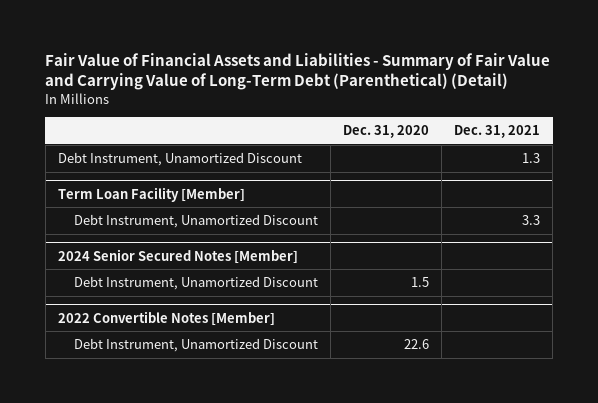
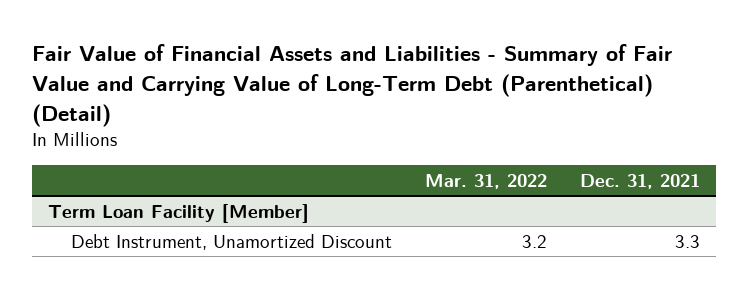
[343,125,430,139] Dec. 31, 2020 -> none
none -> [425,173,548,189] Mar. 31, 2022
[57,152,302,167] Debt Instrument, Unamortized Discount -> none
[57,248,298,264] 2024 Senior Secured Notes [Member] -> none
[73,276,318,291] Debt Instrument, Unamortized Discount -> none
[57,310,275,326] 2022 Convertible Notes [Member] -> none
[73,338,318,353] Debt Instrument, Unamortized Discount -> none

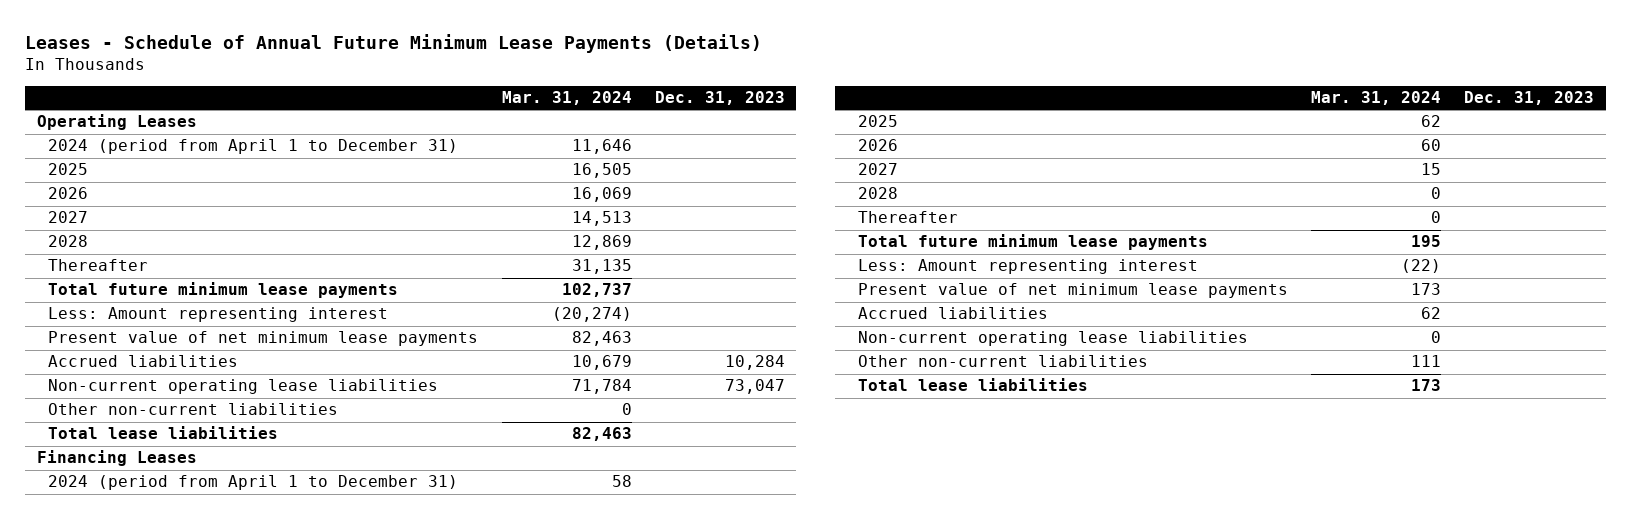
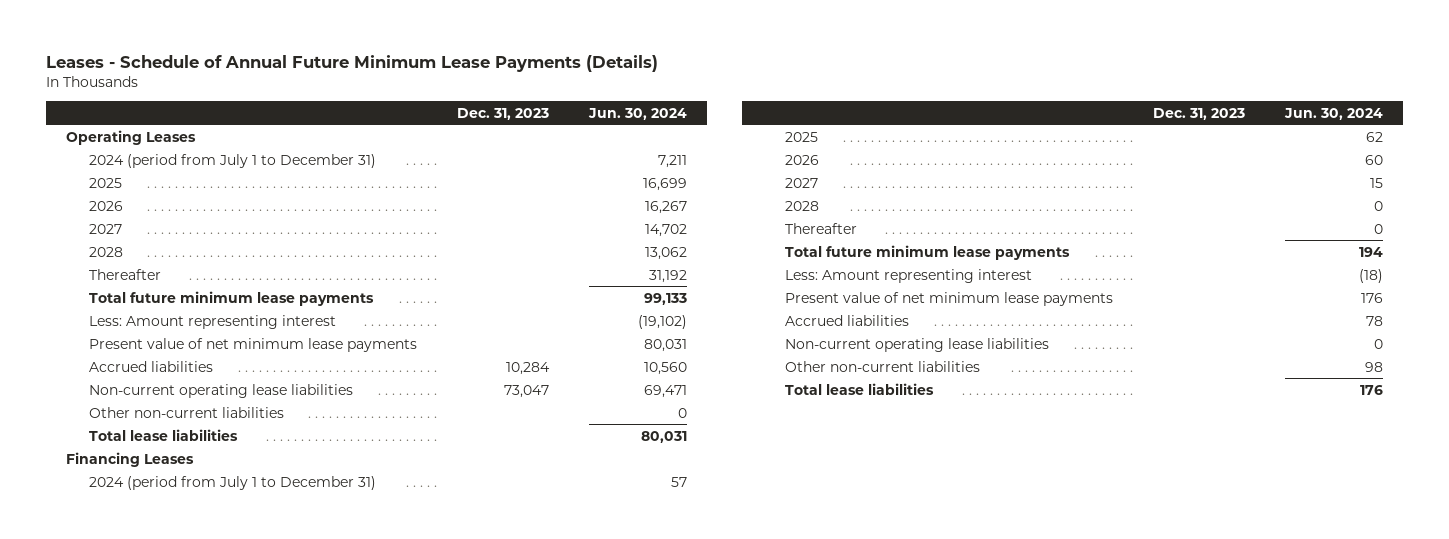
[501,90,632,105] Mar. 31, 2024 -> none
none -> [587,107,687,120] Jun. 30, 2024
[48,139,459,155] 2024 (period from April 1 to December 31) -> [88,153,376,168] 2024 (period from July 1 to December 31)
[48,475,459,491] 2024 (period from April 1 to December 31) -> [88,475,376,490] 2024 (period from July 1 to December 31)

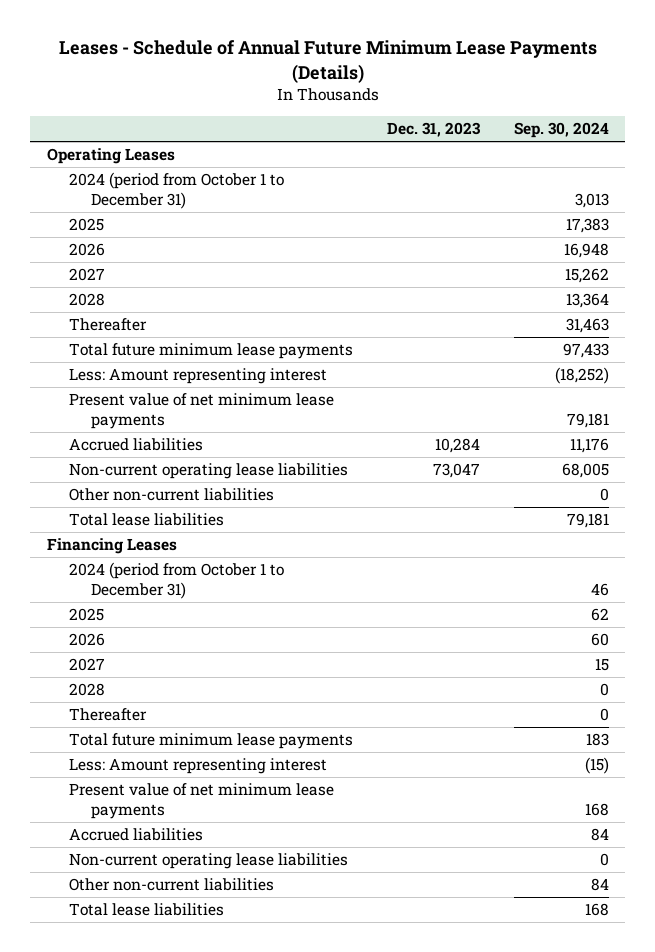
[587,107,687,120] Jun. 30, 2024 -> none
none -> [513,121,609,138] Sep. 30, 2024
[88,153,376,168] 2024 (period from July 1 to December 31) -> [68,172,284,209] 2024 (period from October 1 to December 31)
[88,475,376,490] 2024 (period from July 1 to December 31) -> [68,562,284,599] 2024 (period from October 1 to December 31)

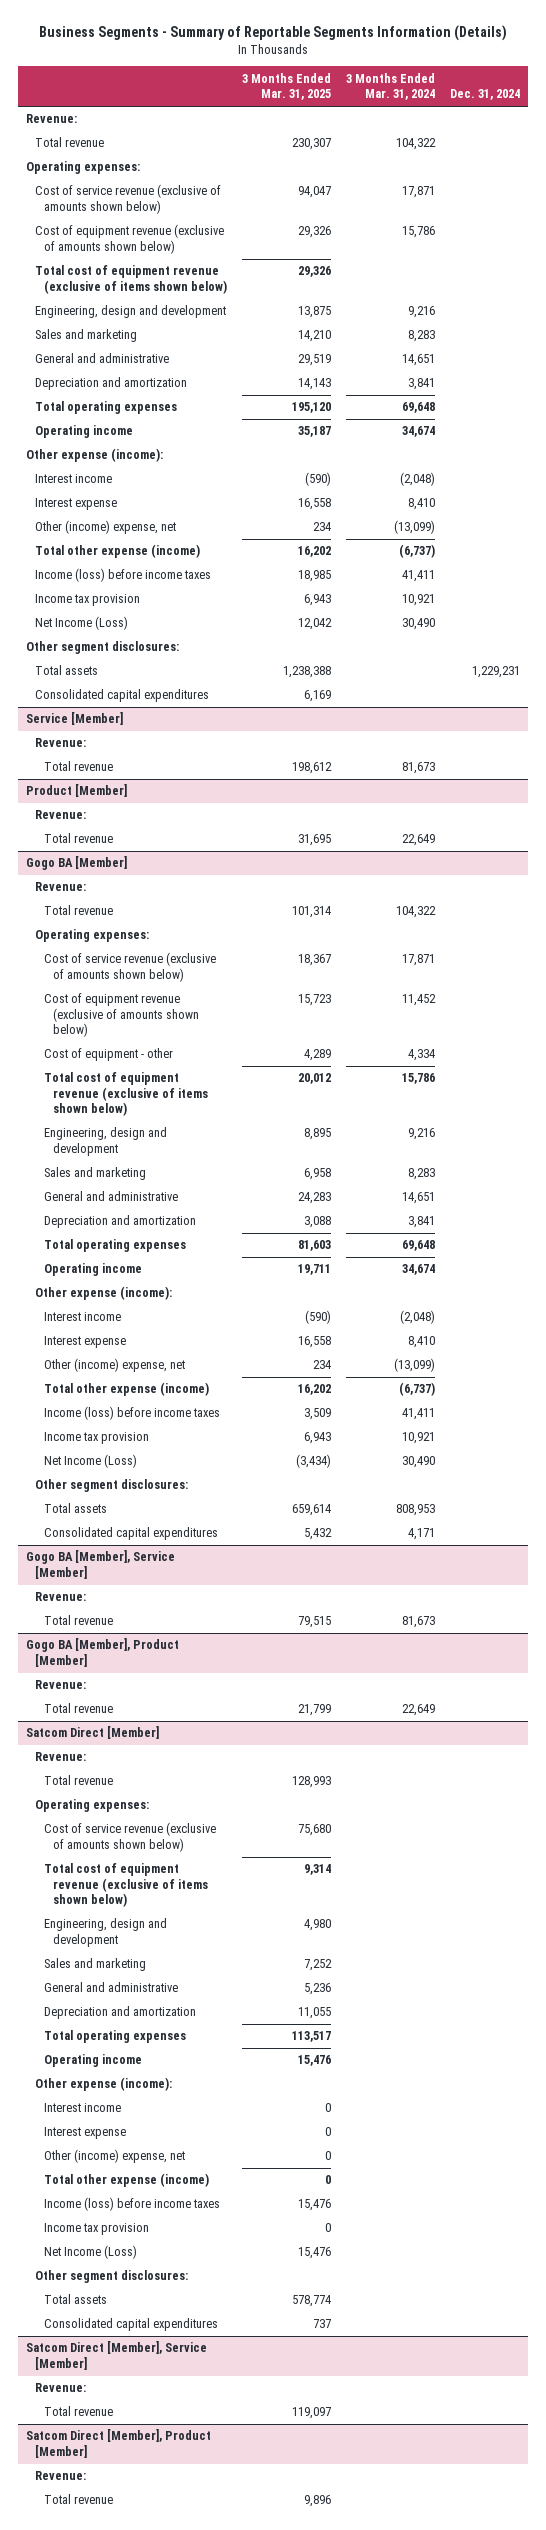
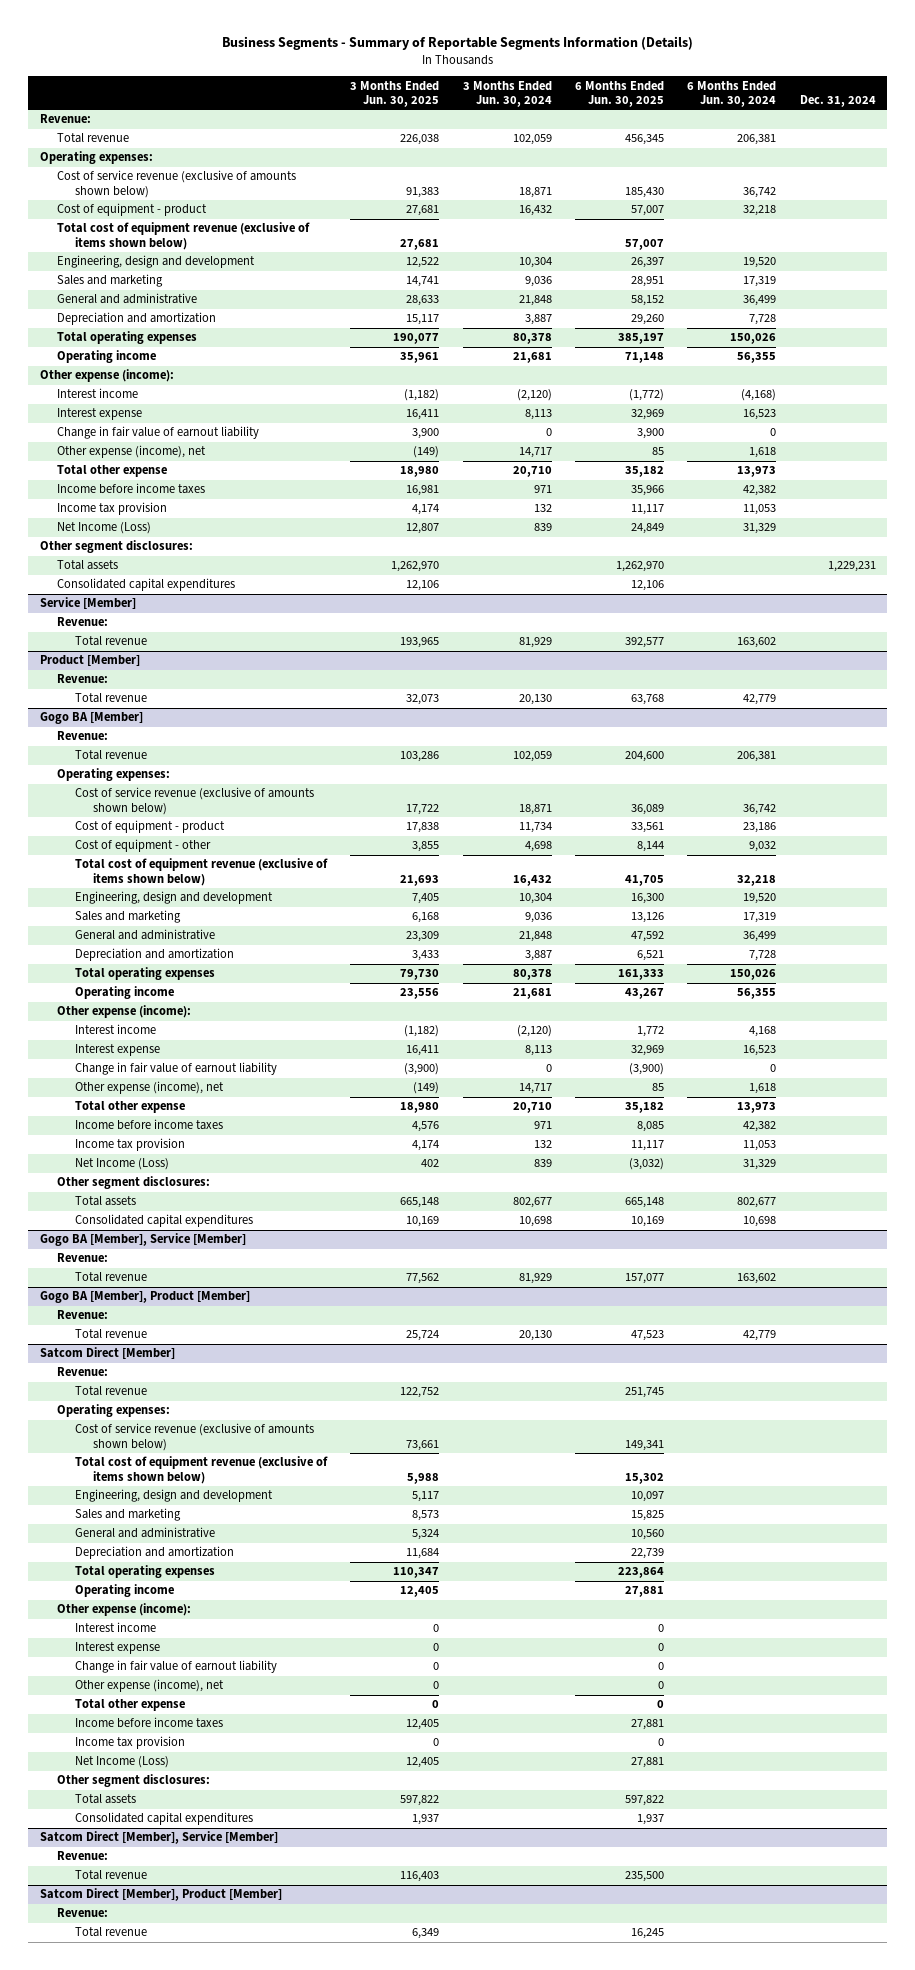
[242,72,332,101] 3 Months Ended Mar. 31, 2025 -> none
[346,72,436,101] 3 Months Ended Mar. 31, 2024 -> none
none -> [350,80,440,108] 3 Months Ended Jun. 30, 2025
none -> [462,80,552,108] 3 Months Ended Jun. 30, 2024
none -> [574,80,664,108] 6 Months Ended Jun. 30, 2025
none -> [687,80,777,108] 6 Months Ended Jun. 30, 2024
[34,224,224,254] Cost of equipment revenue (exclusive of amounts shown below) -> [57,203,208,217] Cost of equipment - product
none -> [57,426,260,440] Change in fair value of earnout liability
[34,520,176,535] Other (income) expense, net -> [57,445,207,459] Other expense (income), net
[34,544,200,559] Total other expense (income) -> [57,465,168,478] Total other expense
[34,568,211,583] Income (loss) before income taxes -> [57,483,206,495] Income before income taxes
[44,993,200,1038] Cost of equipment revenue (exclusive of amounts shown below) -> [75,820,226,834] Cost of equipment - product
none -> [75,1062,278,1076] Change in fair value of earnout liability
[44,1358,186,1373] Other (income) expense, net -> [75,1081,225,1095] Other expense (income), net
[44,1382,210,1397] Total other expense (income) -> [75,1101,186,1114] Total other expense
[44,1406,221,1421] Income (loss) before income taxes -> [75,1119,224,1131] Income before income taxes
none -> [75,1660,278,1674] Change in fair value of earnout liability
[44,2149,186,2164] Other (income) expense, net -> [75,1679,225,1693] Other expense (income), net
[44,2173,210,2188] Total other expense (income) -> [75,1699,186,1712] Total other expense
[44,2197,221,2212] Income (loss) before income taxes -> [75,1717,224,1729] Income before income taxes

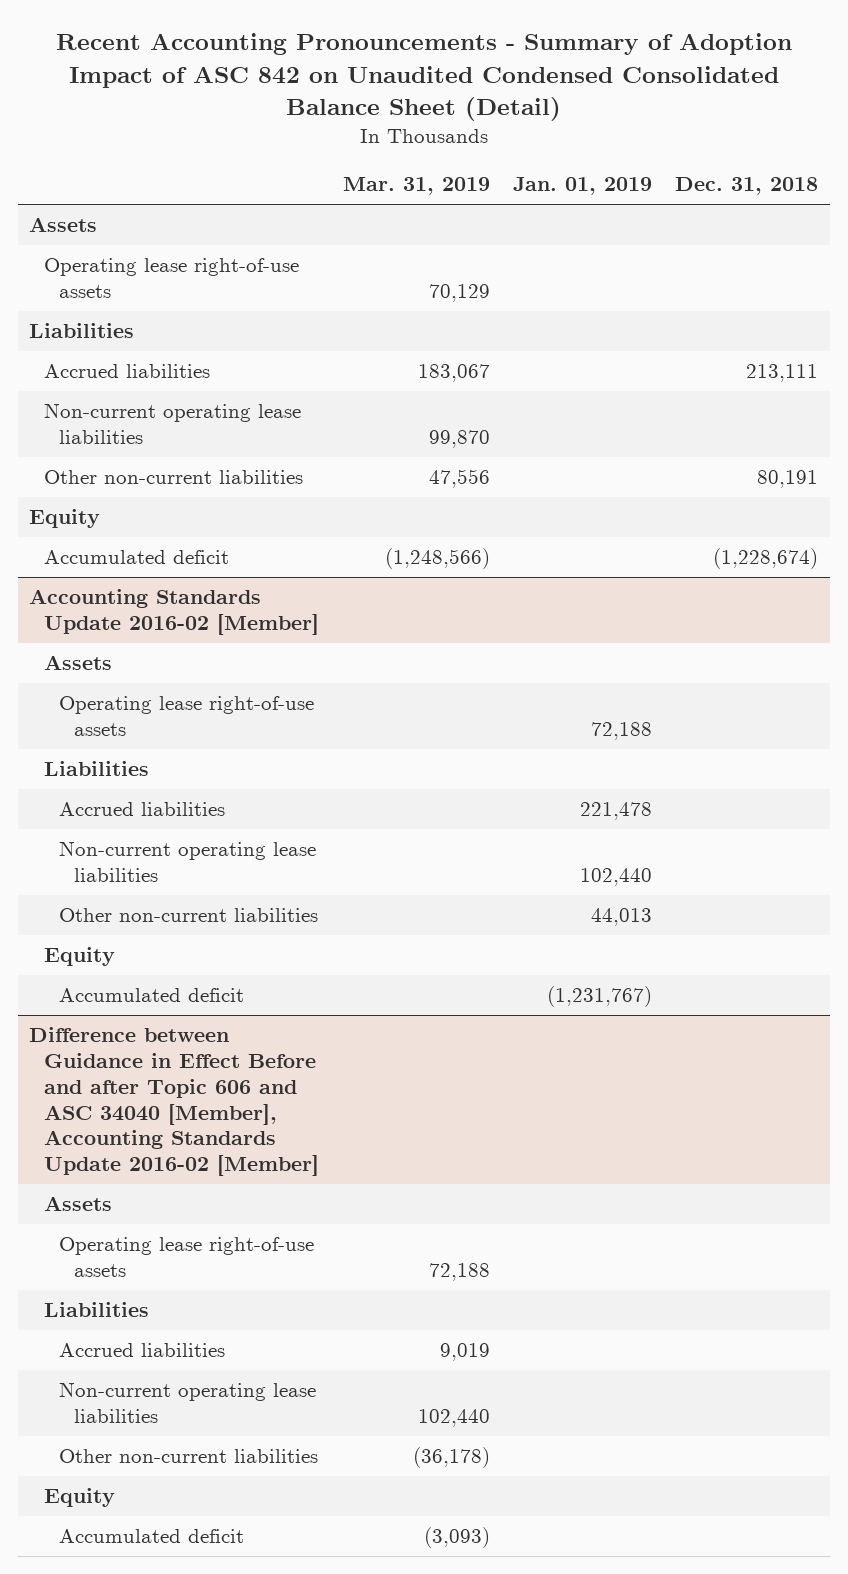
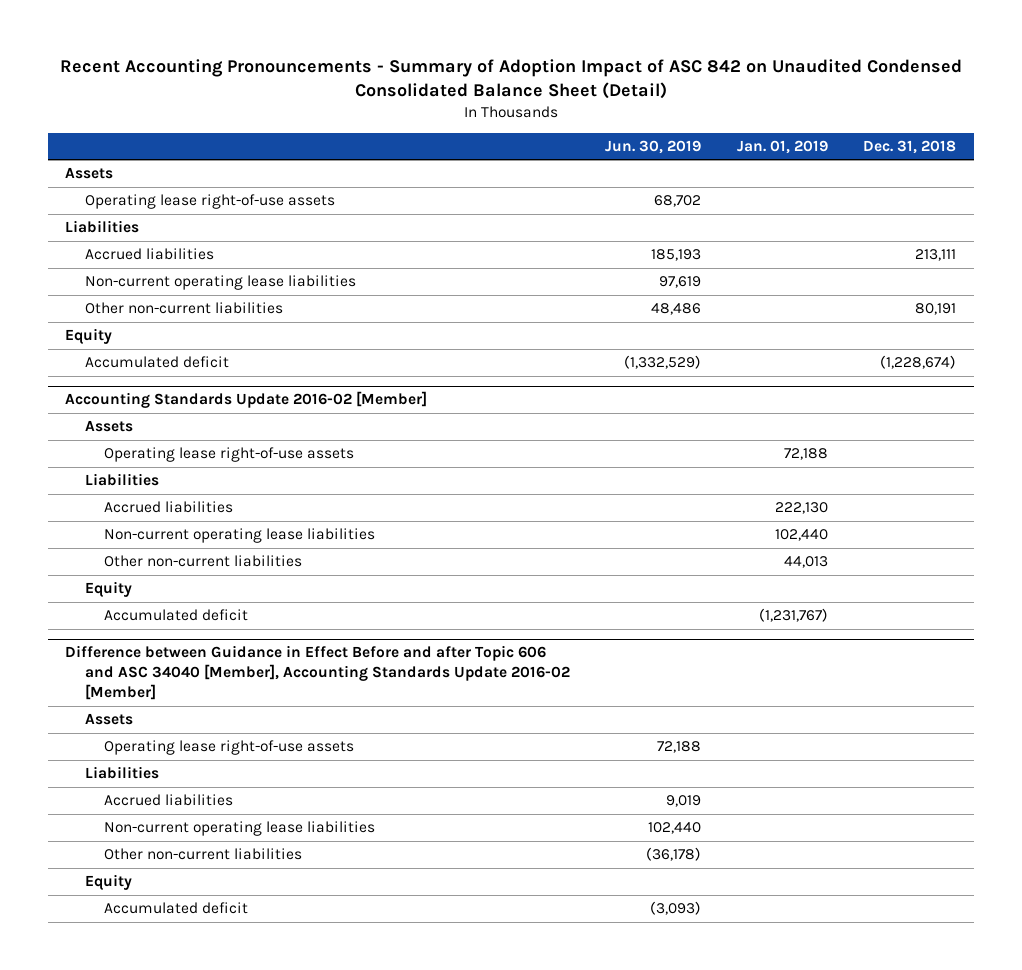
[342,177,490,196] Mar. 31, 2019 -> none
none -> [605,139,702,154] Jun. 30, 2019
[580,802,653,821] 221,478 -> [774,502,828,515] 222,130

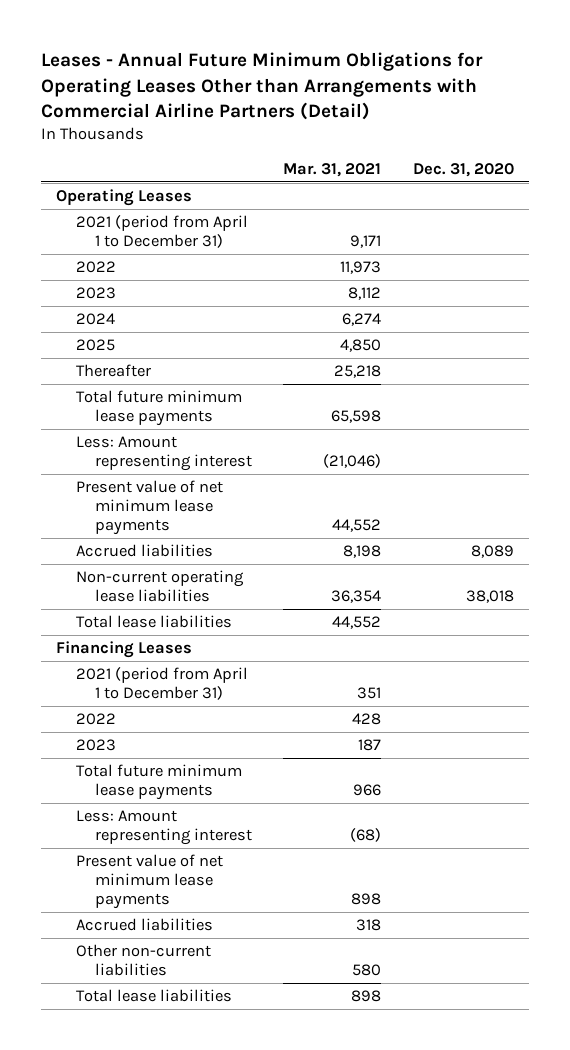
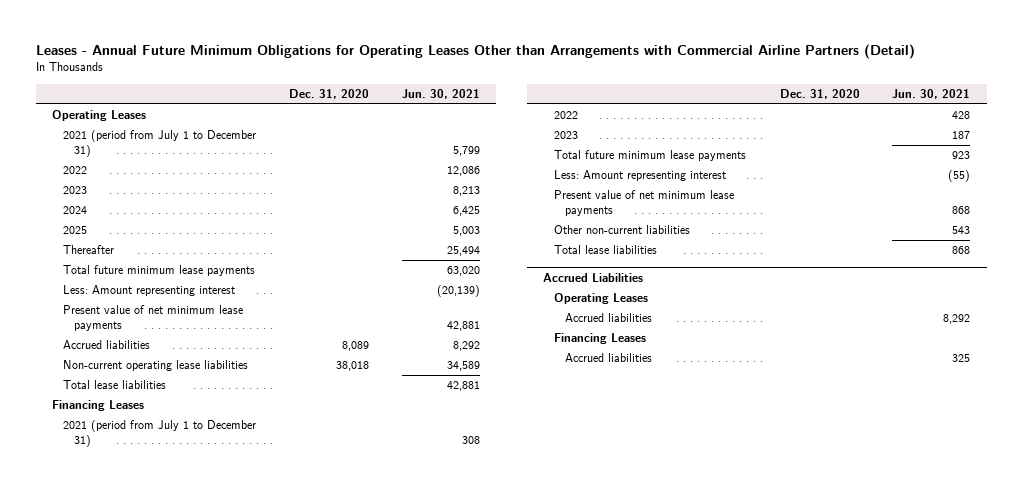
[283,162,382,177] Mar. 31, 2021 -> none
none -> [401,88,480,99] Jun. 30, 2021
[75,215,248,249] 2021 (period from April 1 to December 31) -> [63,130,257,158] 2021 (period from July 1 to December 31)
[75,667,248,701] 2021 (period from April 1 to December 31) -> [63,420,257,448] 2021 (period from July 1 to December 31)
[75,918,213,932] Accrued liabilities -> none
none -> [543,272,644,282] Accrued Liabilities
none -> [553,293,648,305] Operating Leases
none -> [564,313,652,323] Accrued liabilities
none -> [553,333,646,345] Financing Leases
none -> [564,353,652,363] Accrued liabilities

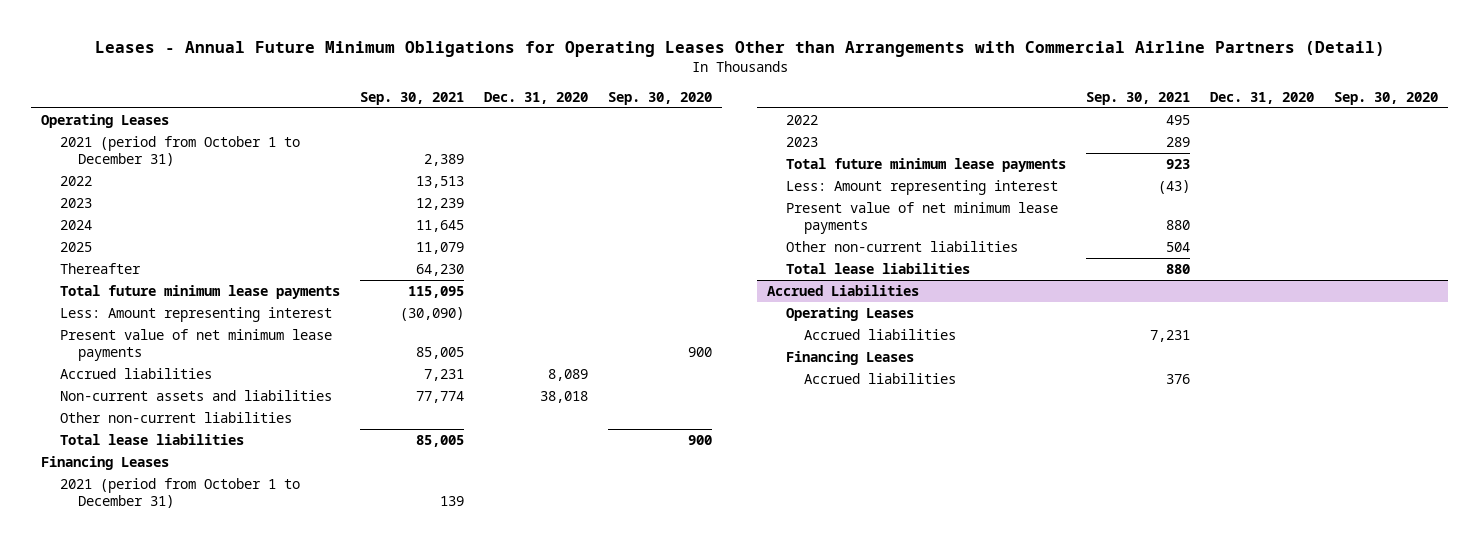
[401,88,480,99] Jun. 30, 2021 -> none
none -> [359,91,464,105] Sep. 30, 2021
none -> [608,91,713,105] Sep. 30, 2020
[63,130,257,158] 2021 (period from July 1 to December 31) -> [59,136,300,167] 2021 (period from October 1 to December 31)
[63,360,249,372] Non-current operating lease liabilities -> [59,390,332,402] Non-current assets and liabilities
none -> [59,412,292,424] Other non-current liabilities
[63,420,257,448] 2021 (period from July 1 to December 31) -> [59,478,300,509] 2021 (period from October 1 to December 31)

